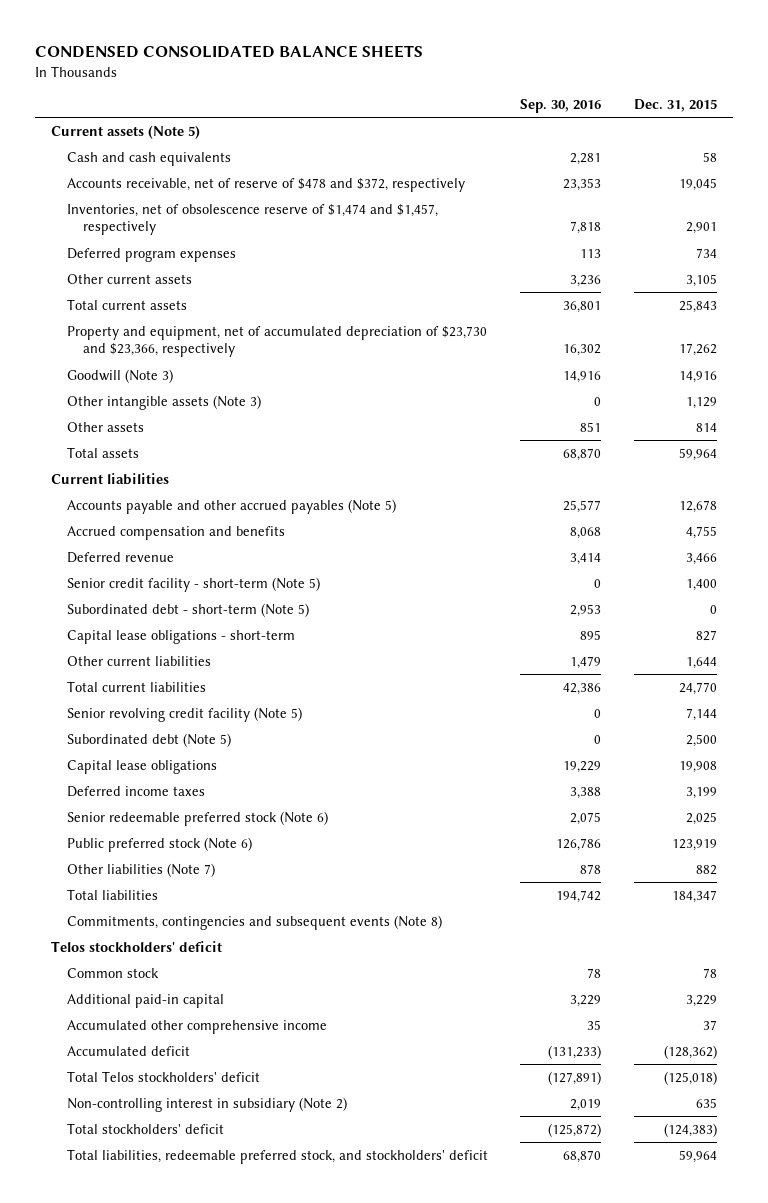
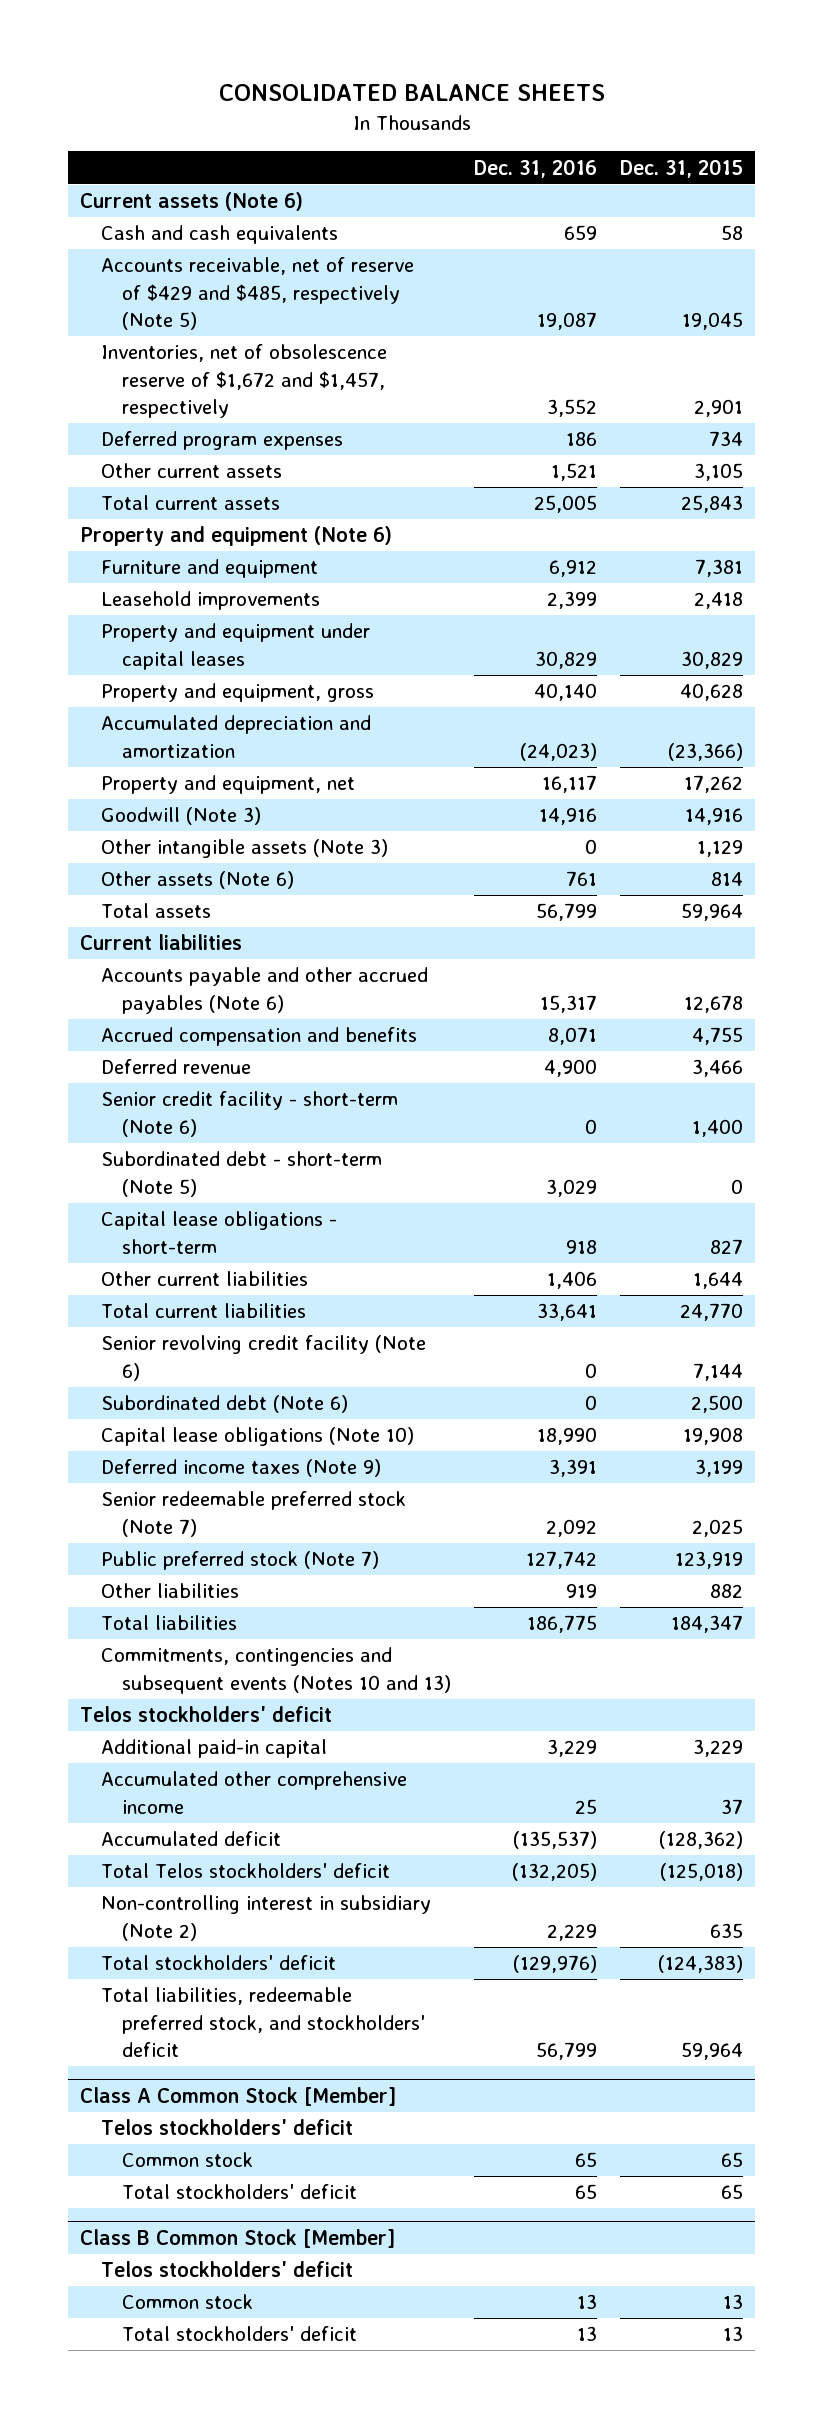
[35,45,424,59] CONDENSED CONSOLIDATED BALANCE SHEETS -> [218,84,605,102] CONSOLIDATED BALANCE SHEETS
[520,98,602,113] Sep. 30, 2016 -> none
none -> [474,158,598,178] Dec. 31, 2016
[51,124,201,139] Current assets (Note 5) -> [79,192,303,212] Current assets (Note 6)
[67,177,466,192] Accounts receivable, net of reserve of $478 and $372, respectively -> [101,257,415,330] Accounts receivable, net of reserve of $429 and $485, respectively (Note 5)
[67,203,439,236] Inventories, net of obsolescence reserve of $1,474 and $1,457, respectively -> [101,344,388,418] Inventories, net of obsolescence reserve of $1,672 and $1,457, respectively
none -> [79,526,392,547] Property and equipment (Note 6)
none -> [101,559,319,579] Furniture and equipment
none -> [101,591,321,611] Leasehold improvements
none -> [101,623,371,670] Property and equipment under capital leases
none -> [101,683,375,703] Property and equipment, gross
none -> [101,715,372,758] Accumulated depreciation and amortization
[67,325,488,358] Property and equipment, net of accumulated depreciation of $23,730 and $23,366, respectively -> [101,775,356,795] Property and equipment, net
[67,421,145,432] Other assets -> [101,871,295,890] Other assets (Note 6)
[67,498,397,514] Accounts payable and other accrued payables (Note 5) -> [101,967,429,1014] Accounts payable and other accrued payables (Note 6)
[67,576,321,592] Senior credit facility - short-term (Note 5) -> [101,1091,399,1137] Senior credit facility - short-term (Note 6)
[67,706,303,722] Senior revolving credit facility (Note 5) -> [101,1335,427,1381] Senior revolving credit facility (Note 6)
[67,732,232,747] Subordinated debt (Note 5) -> [101,1395,349,1414] Subordinated debt (Note 6)
[67,759,218,774] Capital lease obligations -> [101,1427,415,1447] Capital lease obligations (Note 10)
[67,785,206,797] Deferred income taxes -> [101,1459,382,1478] Deferred income taxes (Note 9)
[67,810,329,826] Senior redeemable preferred stock (Note 6) -> [101,1491,407,1537] Senior redeemable preferred stock (Note 7)
[67,836,253,852] Public preferred stock (Note 6) -> [101,1551,380,1571] Public preferred stock (Note 7)
[67,862,216,877] Other liabilities (Note 7) -> [101,1583,240,1599] Other liabilities
[67,914,443,930] Commitments, contingencies and subsequent events (Note 8) -> [101,1647,452,1694] Commitments, contingencies and subsequent events (Notes 10 and 13)
[67,967,160,978] Common stock -> none
none -> [79,2086,396,2106] Class A Common Stock [Member]
none -> [101,2119,354,2136] Telos stockholders' deficit
none -> [122,2152,254,2168] Common stock
none -> [122,2184,358,2200] Total stockholders' deficit
none -> [79,2228,395,2248] Class B Common Stock [Member]
none -> [101,2261,354,2278] Telos stockholders' deficit
none -> [122,2294,254,2310] Common stock
none -> [122,2326,358,2342] Total stockholders' deficit

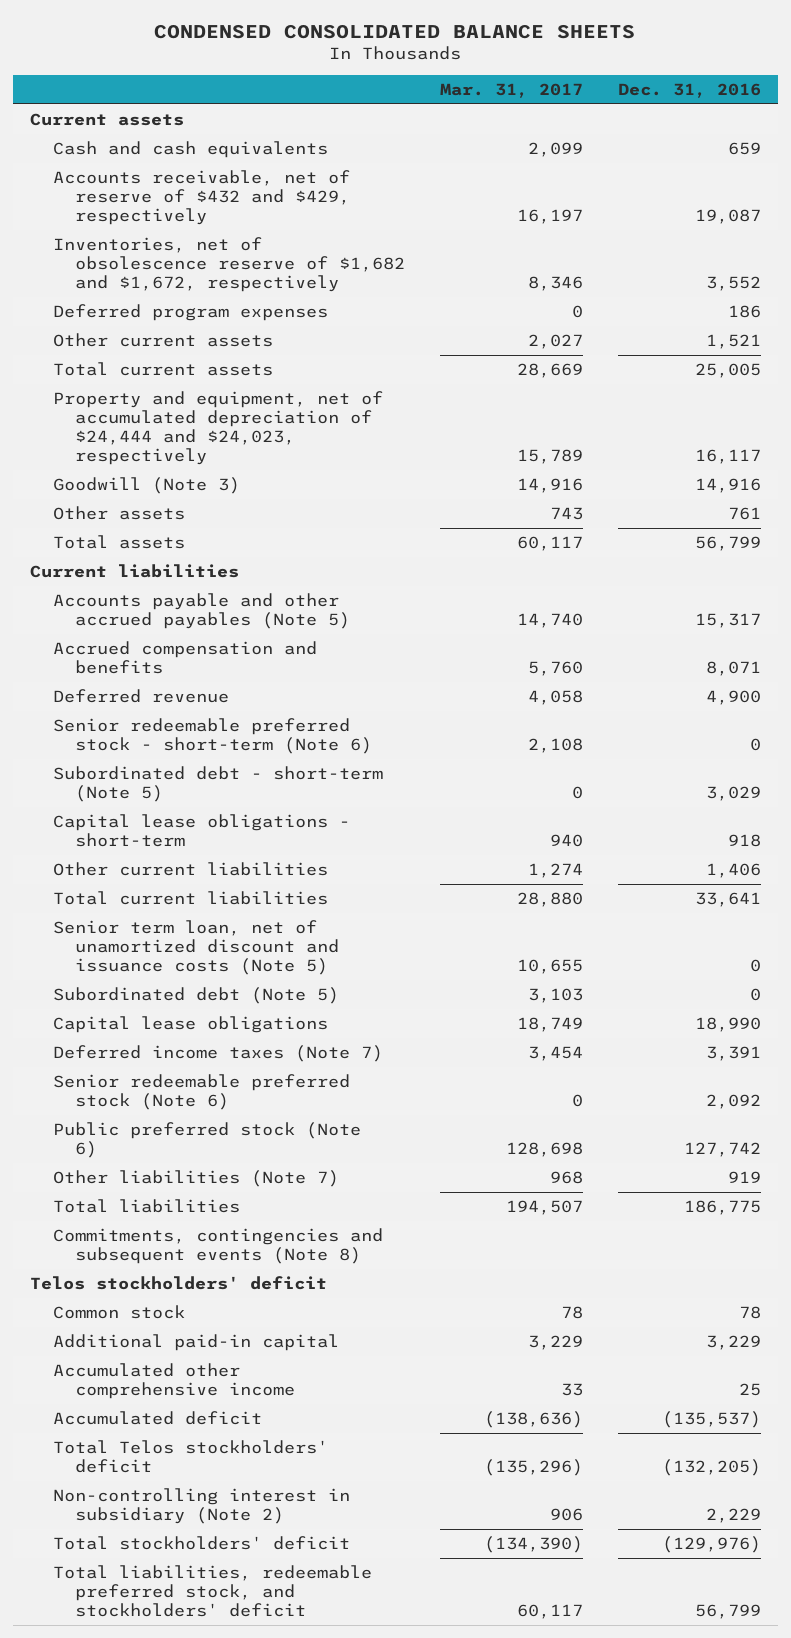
[218,84,605,102] CONSOLIDATED BALANCE SHEETS -> [154,23,636,39] CONDENSED CONSOLIDATED BALANCE SHEETS
[620,158,744,178] Dec. 31, 2015 -> none
none -> [439,83,583,99] Mar. 31, 2017
[79,192,303,212] Current assets (Note 6) -> [30,112,185,126] Current assets
[101,257,415,330] Accounts receivable, net of reserve of $429 and $485, respectively (Note 5) -> [52,169,350,225] Accounts receivable, net of reserve of $432 and $429, respectively
[101,344,388,418] Inventories, net of obsolescence reserve of $1,672 and $1,457, respectively -> [52,236,405,292] Inventories, net of obsolescence reserve of $1,682 and $1,672, respectively
[79,526,392,547] Property and equipment (Note 6) -> none
[101,559,319,579] Furniture and equipment -> none
[101,591,321,611] Leasehold improvements -> none
[101,623,371,670] Property and equipment under capital leases -> none
[101,683,375,703] Property and equipment, gross -> none
[101,715,372,758] Accumulated depreciation and amortization -> none
[101,775,356,795] Property and equipment, net -> [52,390,383,465] Property and equipment, net of accumulated depreciation of $24,444 and $24,023, respectively
[101,839,389,859] Other intangible assets (Note 3) -> none
[101,871,295,890] Other assets (Note 6) -> [52,505,185,520] Other assets
[101,967,429,1014] Accounts payable and other accrued payables (Note 6) -> [52,592,350,629] Accounts payable and other accrued payables (Note 5)
[101,1091,399,1137] Senior credit facility - short-term (Note 6) -> [52,717,372,754] Senior redeemable preferred stock - short-term (Note 6)
[101,1335,427,1381] Senior revolving credit facility (Note 6) -> none
none -> [52,919,339,975] Senior term loan, net of unamortized discount and issuance costs (Note 5)
[101,1395,349,1414] Subordinated debt (Note 6) -> [52,986,339,1004] Subordinated debt (Note 5)
[101,1427,415,1447] Capital lease obligations (Note 10) -> [52,1015,328,1033] Capital lease obligations
[101,1459,382,1478] Deferred income taxes (Note 9) -> [52,1044,383,1062] Deferred income taxes (Note 7)
[101,1491,407,1537] Senior redeemable preferred stock (Note 7) -> [52,1073,350,1110] Senior redeemable preferred stock (Note 6)
[101,1551,380,1571] Public preferred stock (Note 7) -> [52,1121,361,1158] Public preferred stock (Note 6)
[101,1583,240,1599] Other liabilities -> [52,1169,339,1187] Other liabilities (Note 7)
[101,1647,452,1694] Commitments, contingencies and subsequent events (Notes 10 and 13) -> [52,1227,383,1264] Commitments, contingencies and subsequent events (Note 8)
none -> [52,1304,185,1319] Common stock
[79,2086,396,2106] Class A Common Stock [Member] -> none
[101,2119,354,2136] Telos stockholders' deficit -> none
[122,2152,254,2168] Common stock -> none
[122,2184,358,2200] Total stockholders' deficit -> none
[79,2228,395,2248] Class B Common Stock [Member] -> none
[101,2261,354,2278] Telos stockholders' deficit -> none
[122,2294,254,2310] Common stock -> none
[122,2326,358,2342] Total stockholders' deficit -> none

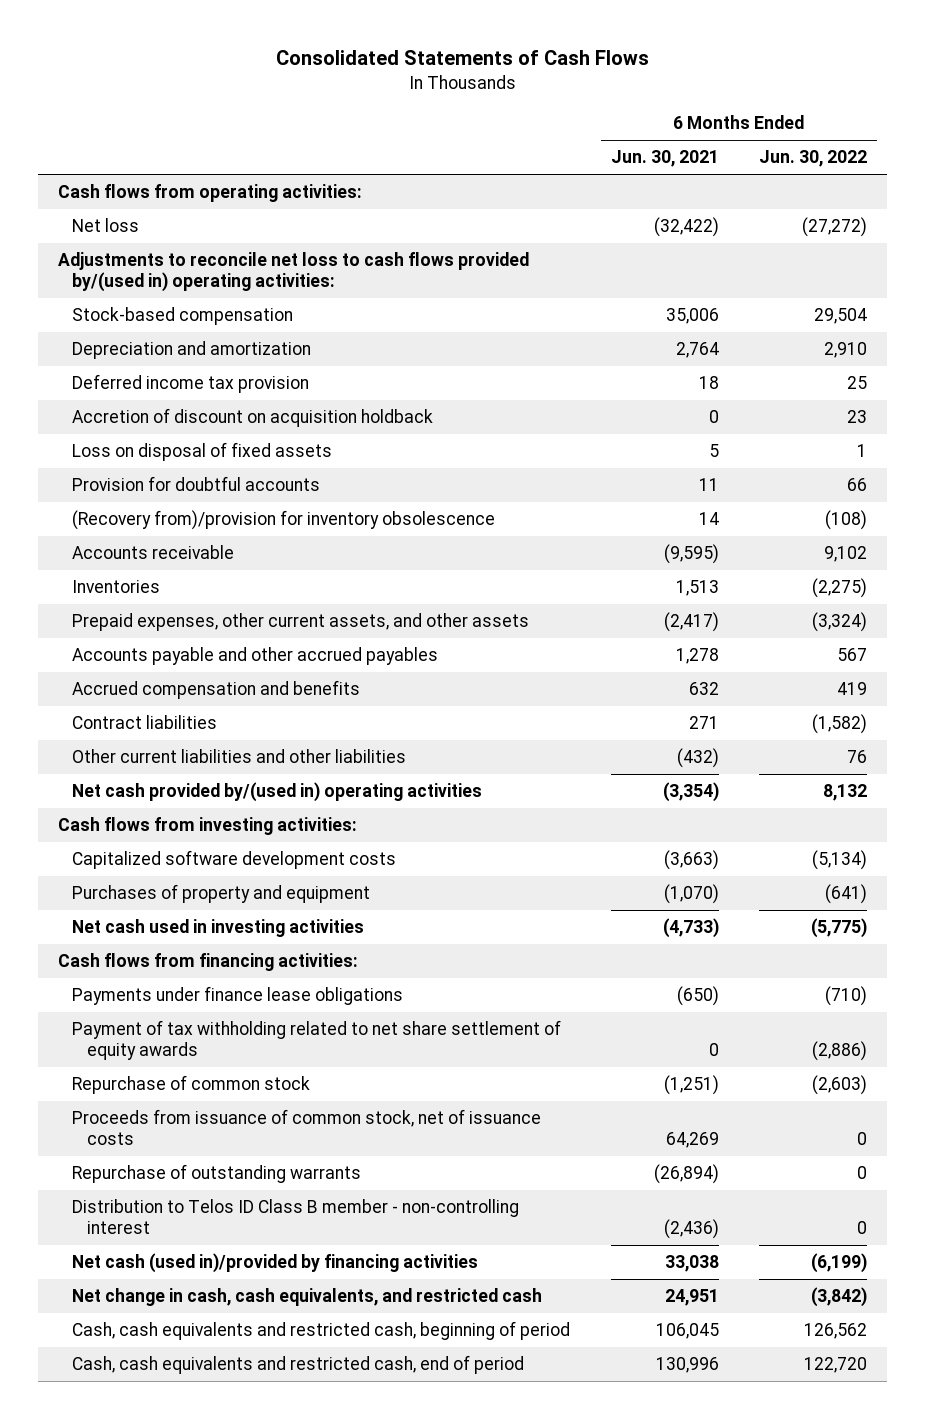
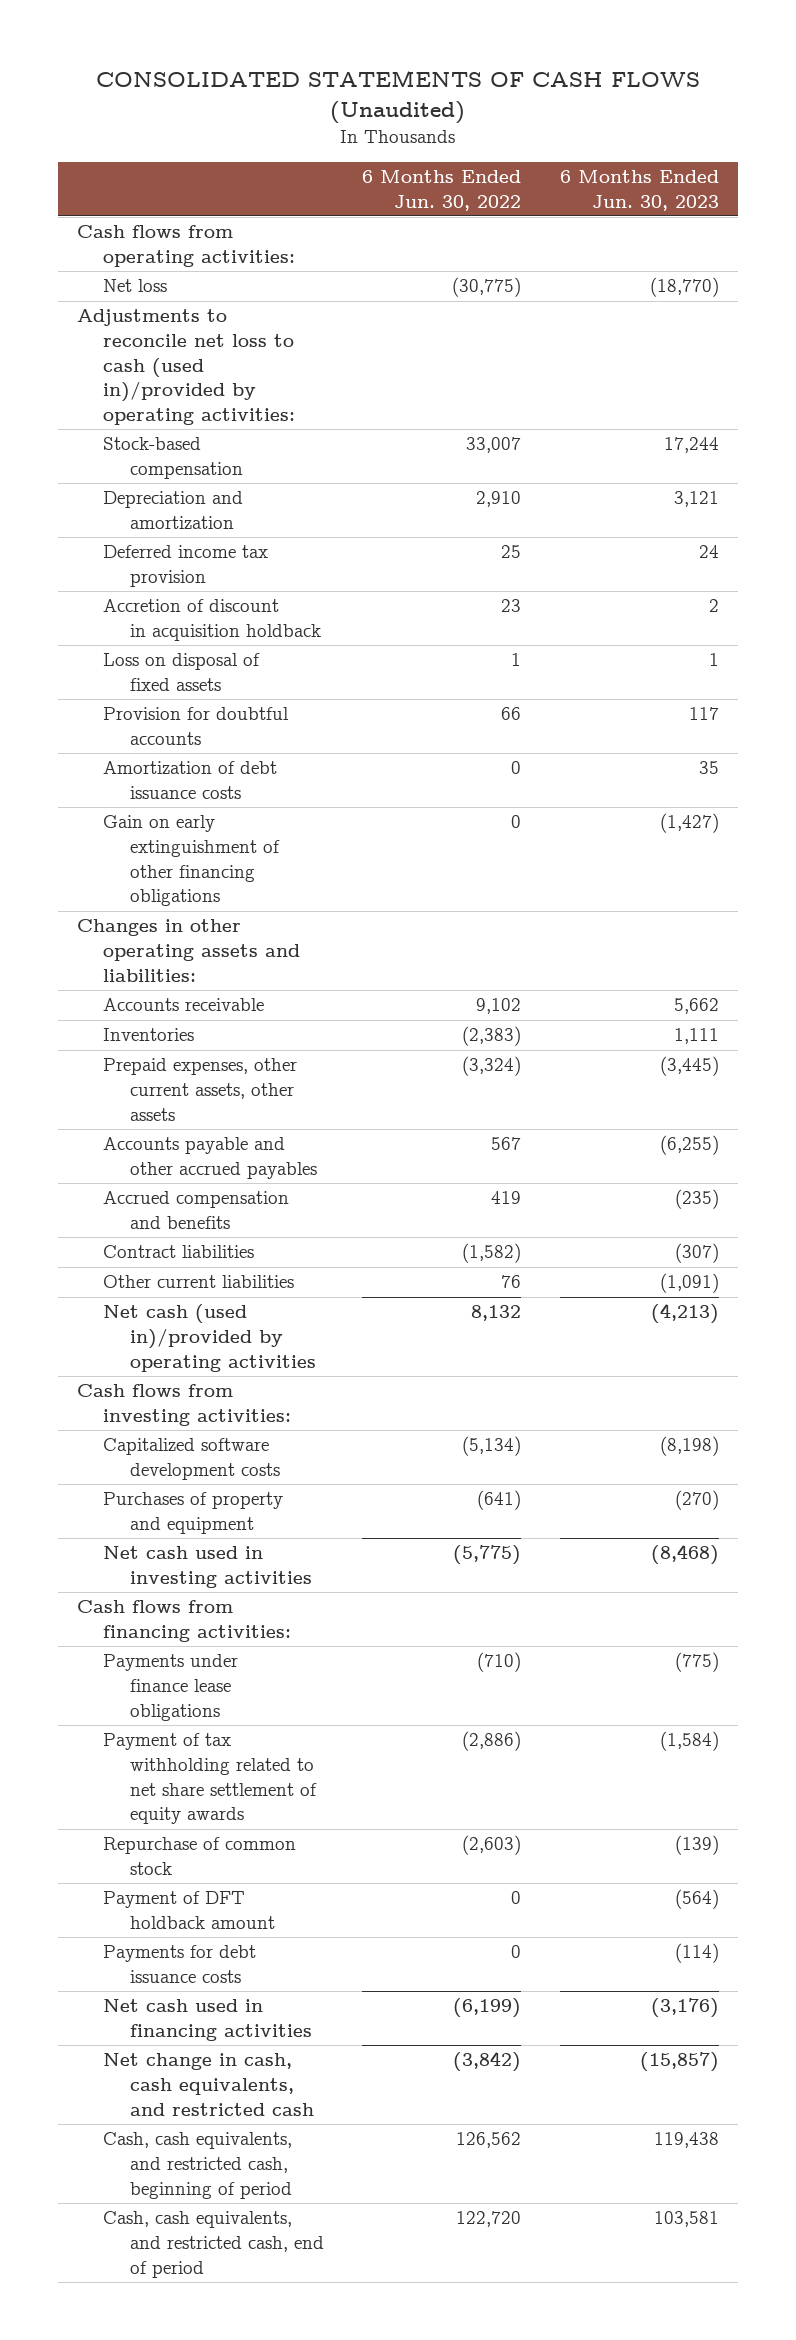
[275,50,649,66] Consolidated Statements of Cash Flows -> [96,70,701,124] CONSOLIDATED STATEMENTS OF CASH FLOWS (Unaudited)
[610,150,719,168] Jun. 30, 2021 -> none
none -> [560,170,720,211] 6 Months Ended Jun. 30, 2023
[801,217,867,238] (27,272) -> [452,277,522,298] (30,775)
[58,252,530,293] Adjustments to reconcile net loss to cash flows provided by/(used in) operating activities: -> [77,309,296,425] Adjustments to reconcile net loss to cash (used in)/provided by operating activities:
[813,308,867,325] 29,504 -> [466,437,522,454] 33,007
[72,408,434,428] Accretion of discount on acquisition holdback -> [103,599,321,642] Accretion of discount in acquisition holdback
[72,510,496,531] (Recovery from)/provision for inventory obsolescence -> none
none -> [103,761,278,800] Amortization of debt issuance costs
none -> [103,815,280,907] Gain on early extinguishment of other financing obligations
none -> [77,919,301,982] Changes in other operating assets and liabilities:
[811,578,867,599] (2,275) -> [462,1026,522,1047] (2,383)
[72,613,530,632] Prepaid expenses, other current assets, and other assets -> [103,1058,298,1121] Prepaid expenses, other current assets, other assets
[72,749,407,764] Other current liabilities and other liabilities -> [103,1275,295,1289] Other current liabilities
[72,782,483,803] Net cash provided by/(used in) operating activities -> [103,1304,316,1372] Net cash (used in)/provided by operating activities
[72,1109,542,1146] Proceeds from issuance of common stock, net of issuance costs -> none
[72,1164,362,1184] Repurchase of outstanding warrants -> none
[72,1199,520,1235] Distribution to Telos ID Class B member - non-controlling interest -> none
none -> [103,1891,275,1930] Payment of DFT holdback amount
none -> [103,1945,257,1984] Payments for debt issuance costs
[72,1253,479,1274] Net cash (used in)/provided by financing activities -> [103,1999,312,2042] Net cash used in financing activities
[72,1321,571,1341] Cash, cash equivalents and restricted cash, beginning of period -> [103,2132,293,2199] Cash, cash equivalents, and restricted cash, beginning of period
[72,1355,525,1375] Cash, cash equivalents and restricted cash, end of period -> [103,2211,324,2278] Cash, cash equivalents, and restricted cash, end of period

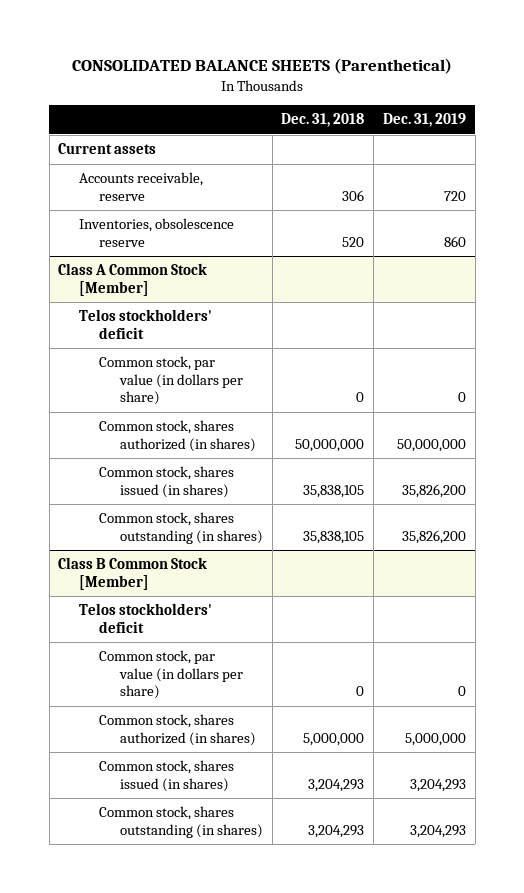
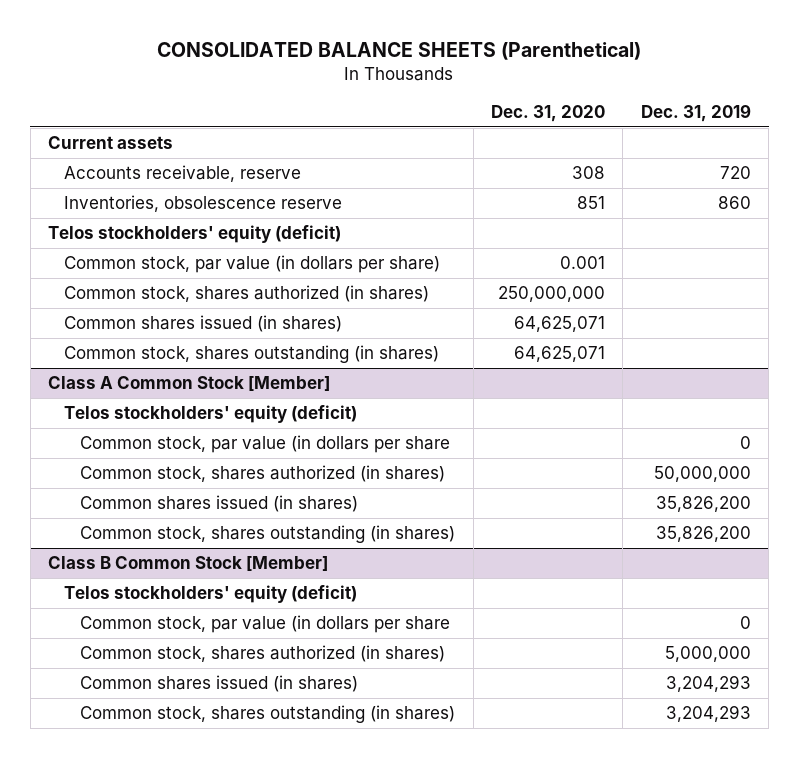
[281,113,365,128] Dec. 31, 2018 -> none
none -> [490,105,605,123] Dec. 31, 2020
none -> [48,225,342,244] Telos stockholders' equity (deficit)
none -> [64,255,441,274] Common stock, par value (in dollars per share)
none -> [64,285,430,303] Common stock, shares authorized (in shares)
none -> [64,315,343,333] Common shares issued (in shares)
none -> [64,345,440,364] Common stock, shares outstanding (in shares)
[78,309,212,339] Telos stockholders' deficit -> [64,405,358,424] Telos stockholders' equity (deficit)
[99,356,243,406] Common stock, par value (in dollars per share) -> [80,435,451,454] Common stock, par value (in dollars per share
[99,466,235,498] Common stock, shares issued (in shares) -> [80,495,359,513] Common shares issued (in shares)
[78,603,212,633] Telos stockholders' deficit -> [64,585,358,604] Telos stockholders' equity (deficit)
[99,650,243,700] Common stock, par value (in dollars per share) -> [80,615,451,634] Common stock, par value (in dollars per share
[99,760,235,792] Common stock, shares issued (in shares) -> [80,675,359,693] Common shares issued (in shares)

